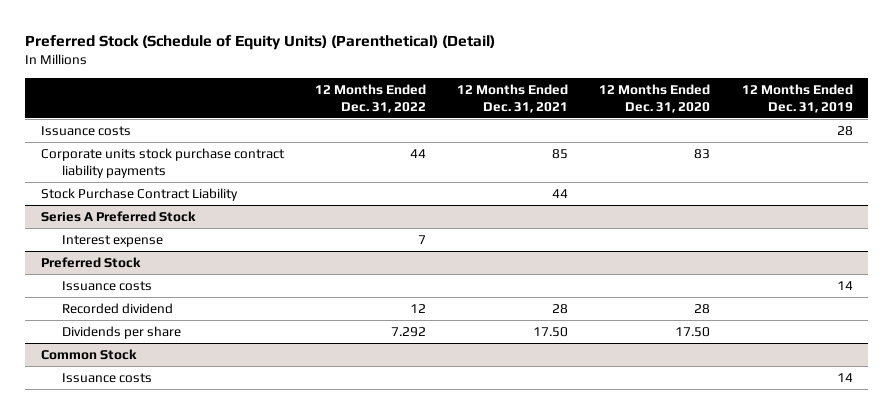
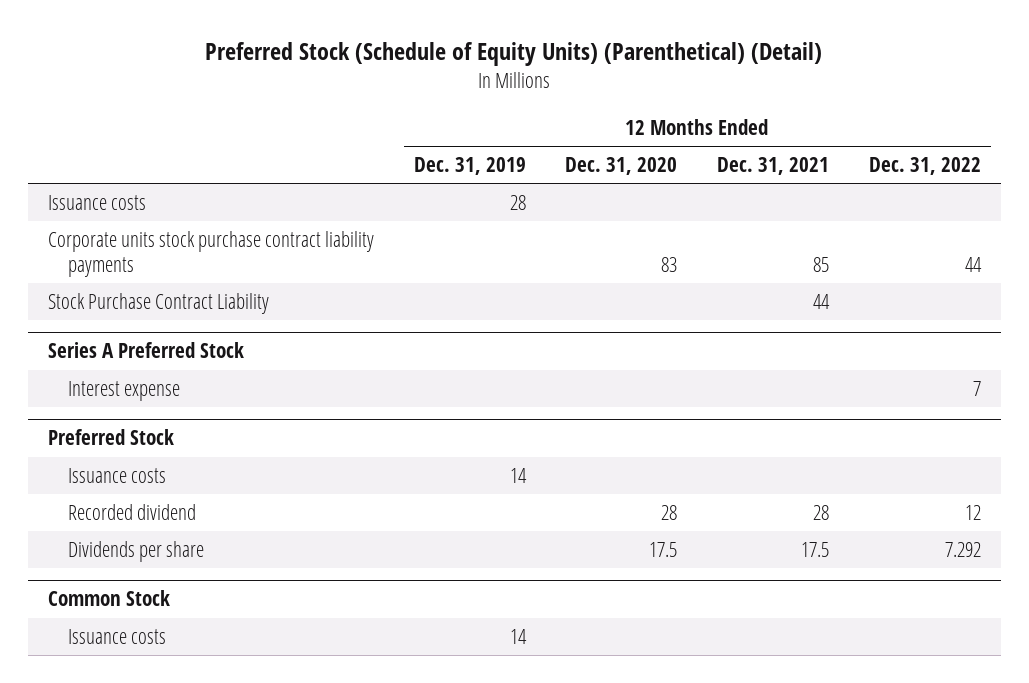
[533,326,569,337] 17.50 -> [801,541,830,557] 17.5
[675,326,711,337] 17.50 -> [649,541,678,557] 17.5

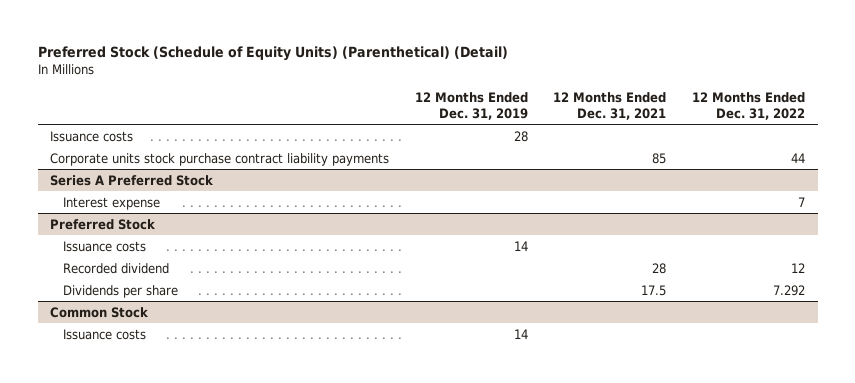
[565,157,678,176] Dec. 31, 2020 -> none
[48,292,270,314] Stock Purchase Contract Liability -> none

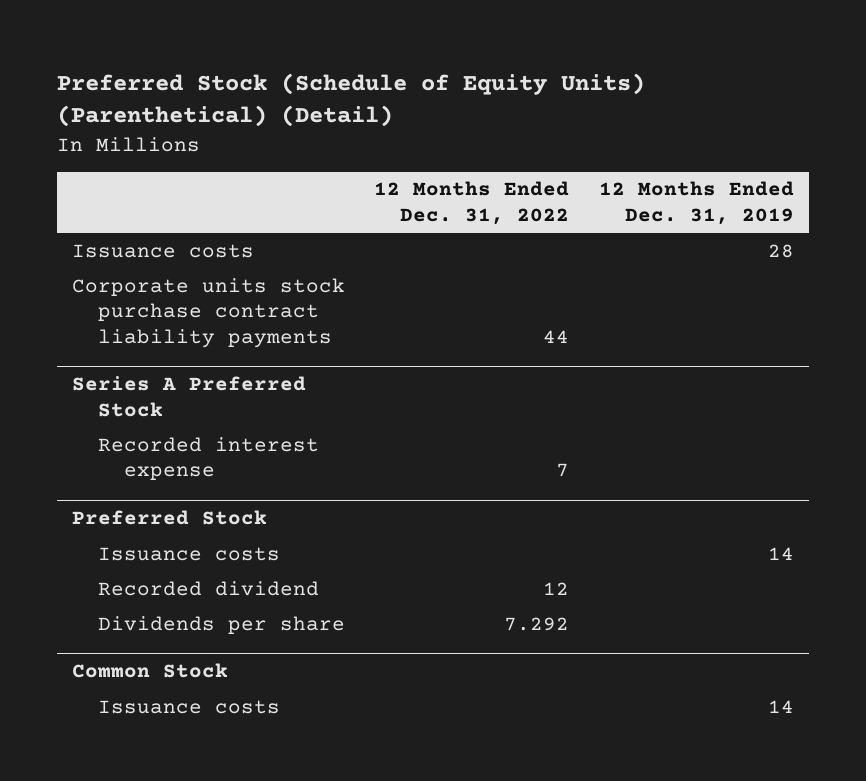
[553,91,667,120] 12 Months Ended Dec. 31, 2021 -> none
[62,196,160,210] Interest expense -> [97,436,319,481] Recorded interest expense

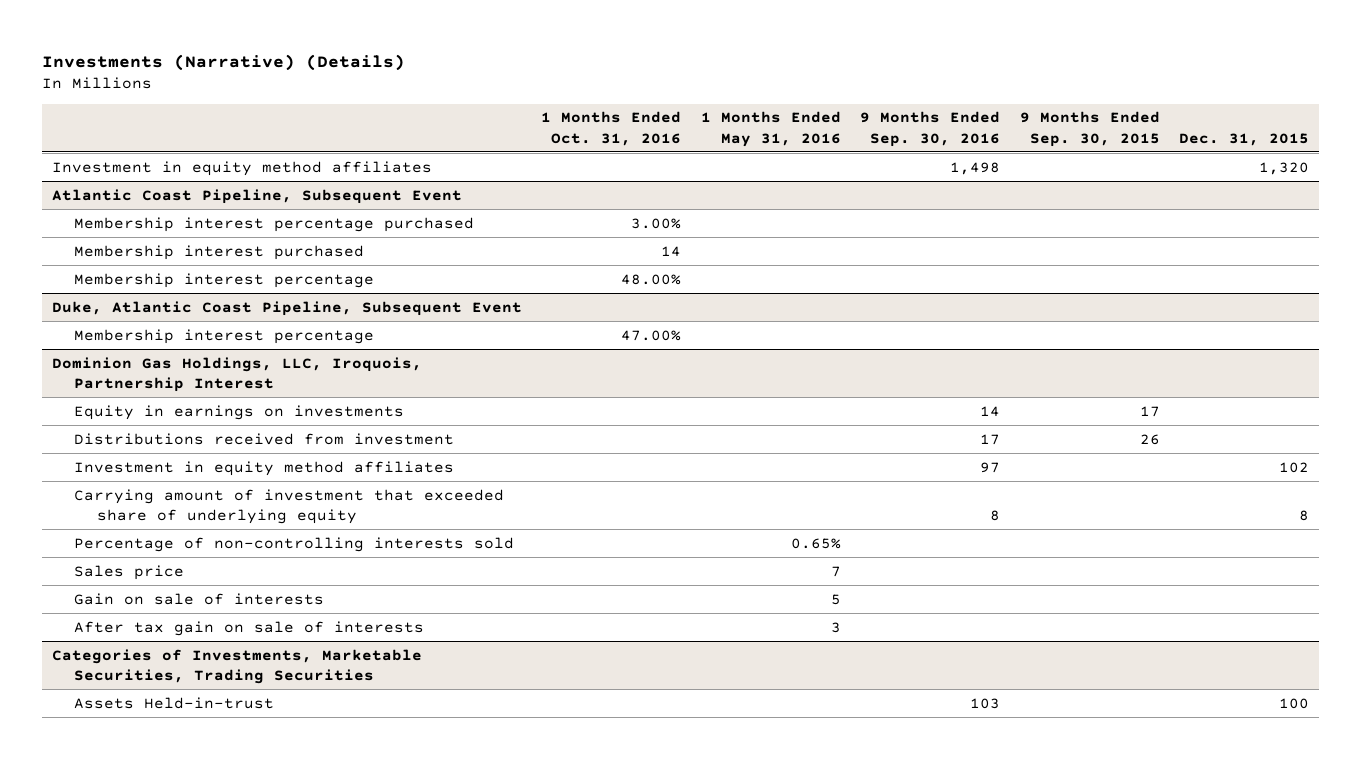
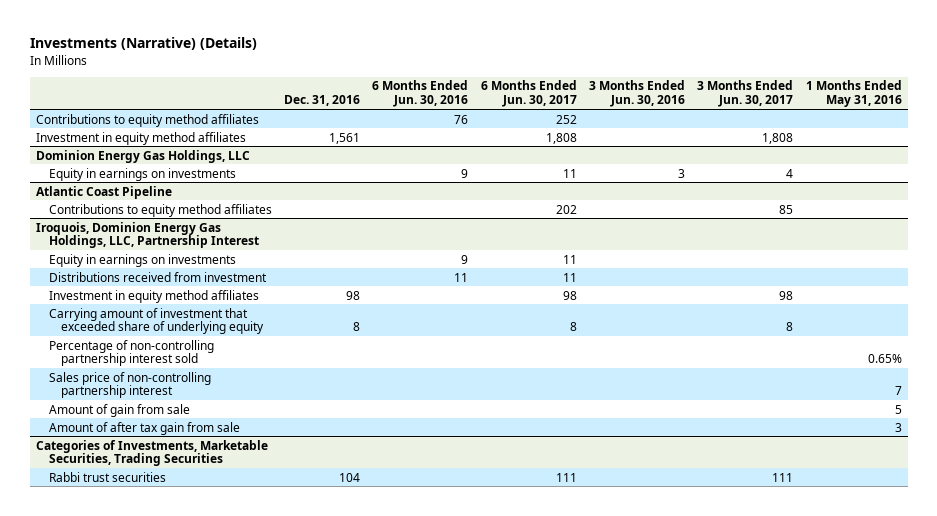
[541,111,682,146] 1 Months Ended Oct. 31, 2016 -> none
[860,111,1001,147] 9 Months Ended Sep. 30, 2016 -> none
[1019,111,1160,147] 9 Months Ended Sep. 30, 2015 -> none
[1179,132,1310,146] Dec. 31, 2015 -> none
none -> [283,95,360,107] Dec. 31, 2016
none -> [372,80,469,108] 6 Months Ended Jun. 30, 2016
none -> [480,80,577,108] 6 Months Ended Jun. 30, 2017
none -> [588,80,685,108] 3 Months Ended Jun. 30, 2016
none -> [697,80,794,108] 3 Months Ended Jun. 30, 2017
none -> [35,113,259,127] Contributions to equity method affiliates
[74,216,475,232] Membership interest percentage purchased -> none
[74,272,375,288] Membership interest percentage -> none
[51,300,522,316] Duke, Atlantic Coast Pipeline, Subsequent Event -> none
[74,328,375,344] Membership interest percentage -> none
none -> [35,149,250,163] Dominion Energy Gas Holdings, LLC
none -> [48,167,236,181] Equity in earnings on investments
[51,188,462,204] Atlantic Coast Pipeline, Subsequent Event -> [35,185,172,199] Atlantic Coast Pipeline
[74,244,365,260] Membership interest purchased -> [48,203,272,217] Contributions to equity method affiliates
[51,356,422,392] Dominion Gas Holdings, LLC, Iroquois, Partnership Interest -> [35,221,259,249] Iroquois, Dominion Energy Gas Holdings, LLC, Partnership Interest
[74,536,515,552] Percentage of non-controlling interests sold -> [48,339,214,367] Percentage of non-controlling partnership interest sold
[74,564,185,580] Sales price -> [48,371,211,399] Sales price of non-controlling partnership interest
[74,592,325,605] Gain on sale of interests -> [48,403,190,417] Amount of gain from sale
[74,620,425,636] After tax gain on sale of interests -> [48,421,240,435] Amount of after tax gain from sale
[74,696,275,709] Assets Held-in-trust -> [48,471,166,482] Rabbi trust securities

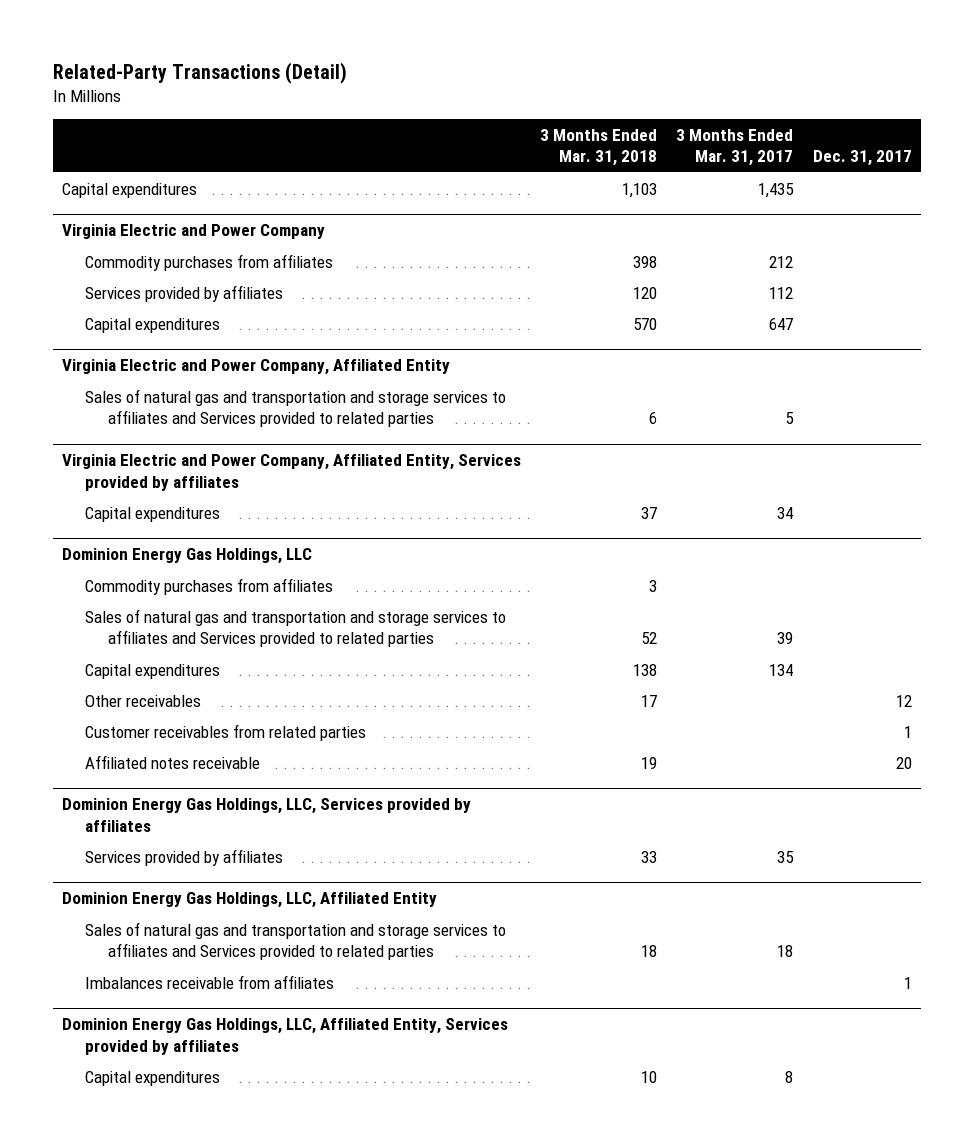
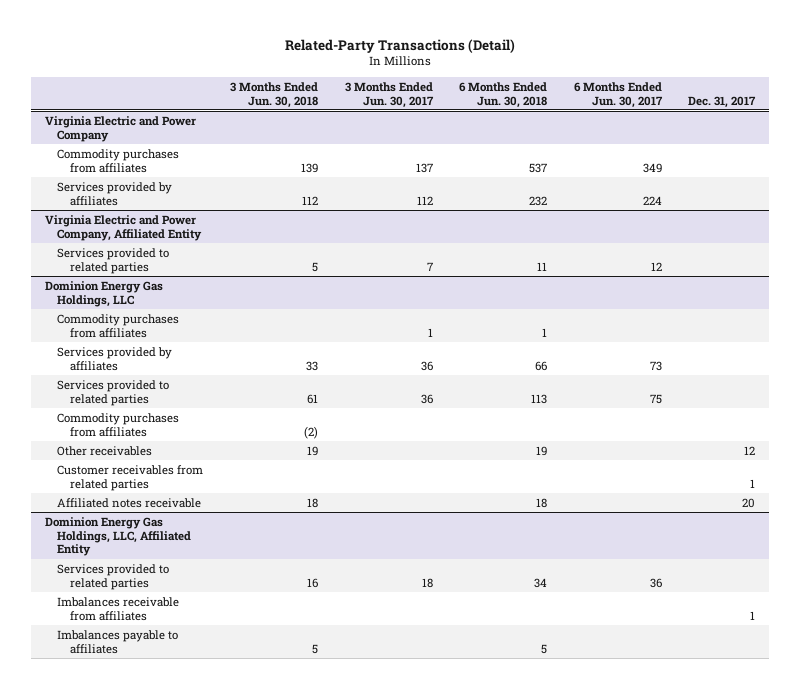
[540,129,658,167] 3 Months Ended Mar. 31, 2018 -> none
[676,129,794,167] 3 Months Ended Mar. 31, 2017 -> none
none -> [229,81,318,108] 3 Months Ended Jun. 30, 2018
none -> [344,81,434,108] 3 Months Ended Jun. 30, 2017
none -> [459,81,548,108] 6 Months Ended Jun. 30, 2018
none -> [573,81,663,108] 6 Months Ended Jun. 30, 2017
[62,182,198,198] Capital expenditures -> none
[85,317,221,333] Capital expenditures -> none
[62,454,522,491] Virginia Electric and Power Company, Affiliated Entity, Services provided by affiliates -> none
[85,506,221,522] Capital expenditures -> none
[85,388,507,427] Sales of natural gas and transportation and storage services to affiliates and Services provided to related parties -> [57,247,170,274] Services provided to related parties
[85,663,221,679] Capital expenditures -> none
none -> [57,346,173,371] Services provided by affiliates
[85,608,507,647] Sales of natural gas and transportation and storage services to affiliates and Services provided to related parties -> [57,379,170,406] Services provided to related parties
none -> [57,412,180,437] Commodity purchases from affiliates
[62,798,472,832] Dominion Energy Gas Holdings, LLC, Services provided by affiliates -> none
[85,848,284,866] Services provided by affiliates -> none
[85,921,507,960] Sales of natural gas and transportation and storage services to affiliates and Services provided to related parties -> [57,563,170,590] Services provided to related parties
[62,1018,509,1055] Dominion Energy Gas Holdings, LLC, Affiliated Entity, Services provided by affiliates -> none
[85,1070,221,1086] Capital expenditures -> none
none -> [57,629,179,654] Imbalances payable to affiliates

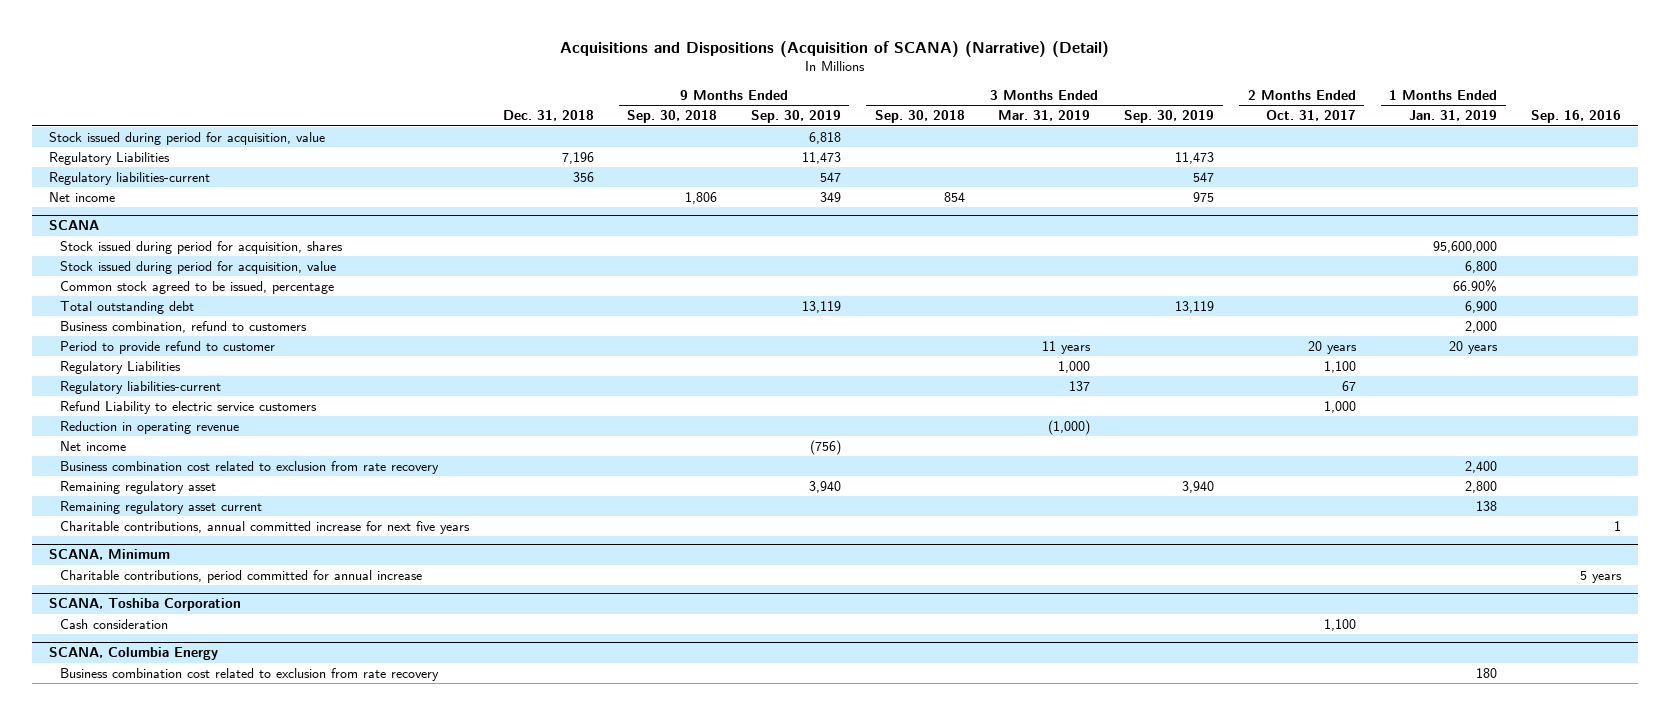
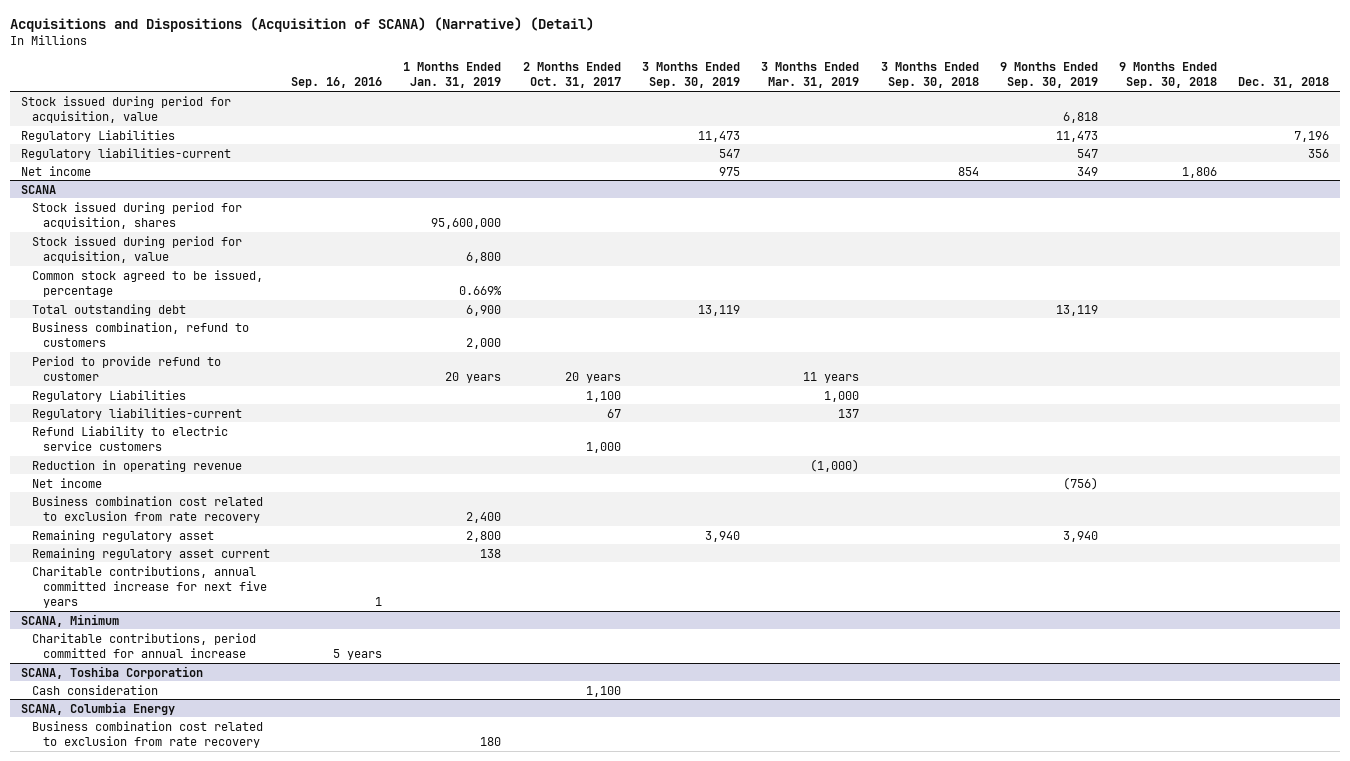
[1453,279,1498,292] 66.90% -> [459,285,503,295] 0.669%

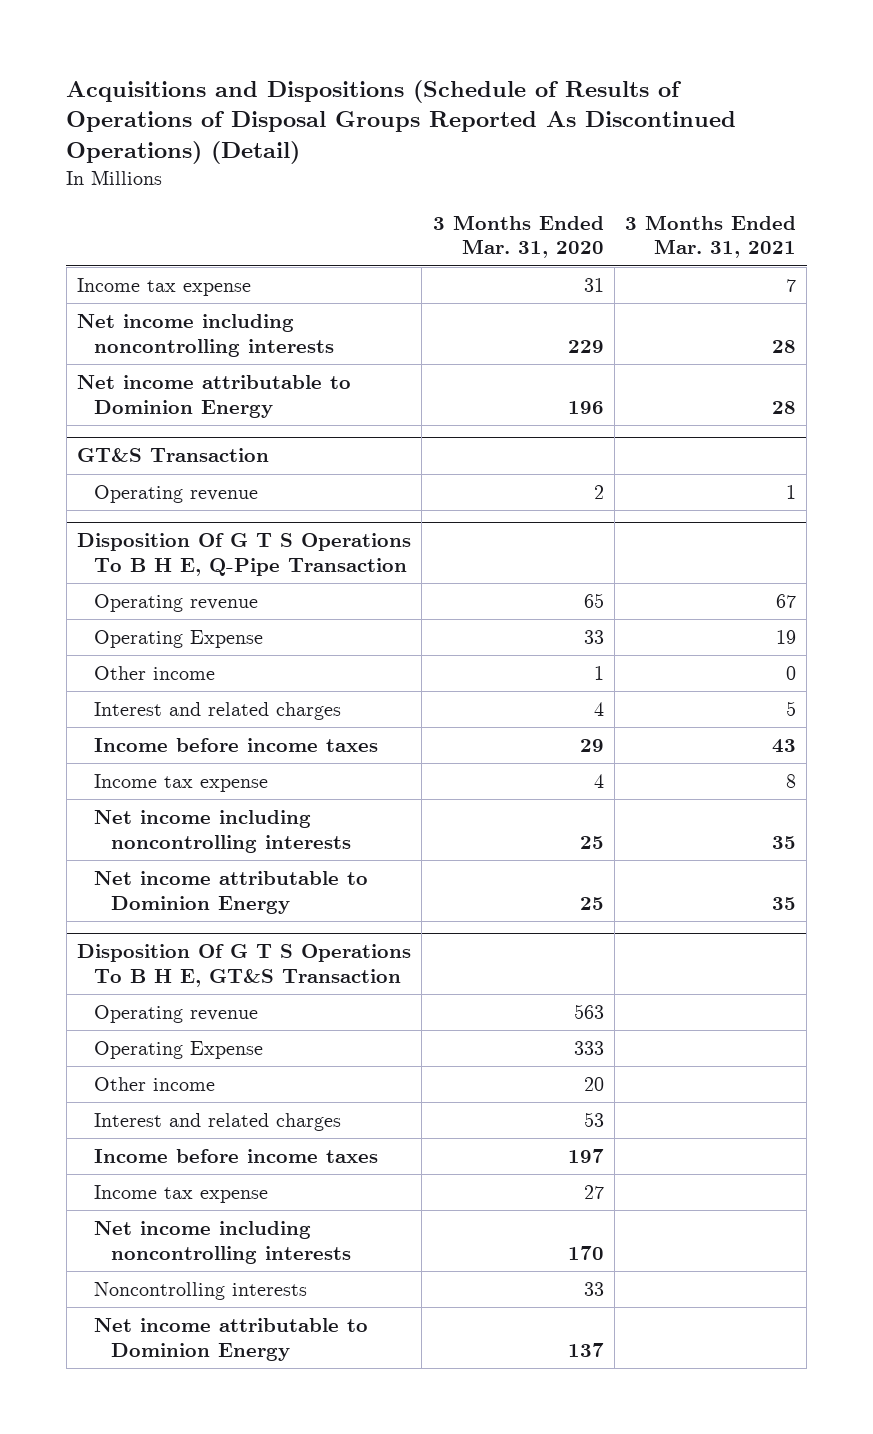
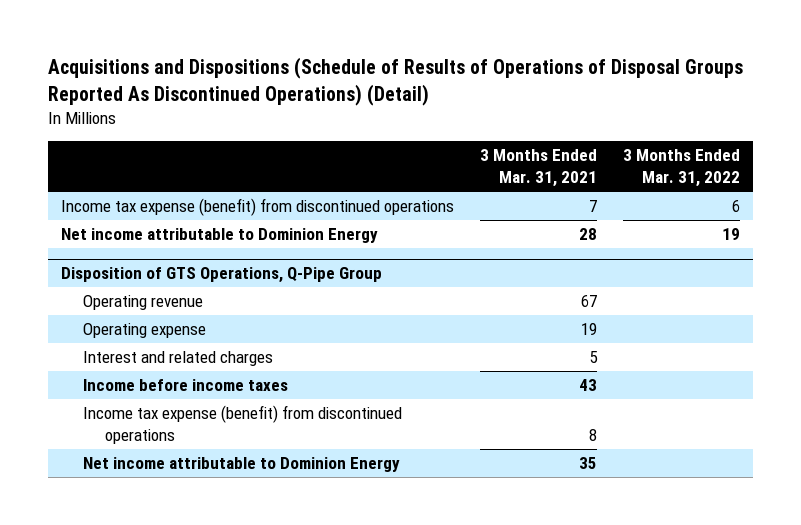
[432,214,604,259] 3 Months Ended Mar. 31, 2020 -> none
none -> [623,149,741,188] 3 Months Ended Mar. 31, 2022
[76,314,334,357] Net income including noncontrolling interests -> none
[76,278,251,297] Income tax expense -> [60,198,454,217] Income tax expense (benefit) from discontinued operations
[76,448,269,463] GT&S Transaction -> none
[93,485,258,504] Operating revenue -> none
[76,533,411,576] Disposition Of G T S Operations To B H E, Q-Pipe Transaction -> [60,267,382,284] Disposition of GTS Operations, Q-Pipe Group
[93,666,215,681] Other income -> none
[93,630,263,649] Operating Expense -> [82,323,206,339] Operating expense
[93,810,351,853] Net income including noncontrolling interests -> none
[93,774,268,793] Income tax expense -> [82,405,402,445] Income tax expense (benefit) from discontinued operations
[76,944,411,987] Disposition Of G T S Operations To B H E, GT&S Transaction -> none
[93,1005,258,1024] Operating revenue -> none
[93,1041,263,1060] Operating Expense -> none
[93,1077,215,1092] Other income -> none
[93,1113,341,1132] Interest and related charges -> none
[93,1149,378,1164] Income before income taxes -> none
[93,1185,268,1204] Income tax expense -> none
[93,1221,351,1264] Net income including noncontrolling interests -> none
[93,1282,307,1301] Noncontrolling interests -> none
[93,1318,368,1361] Net income attributable to Dominion Energy -> none

